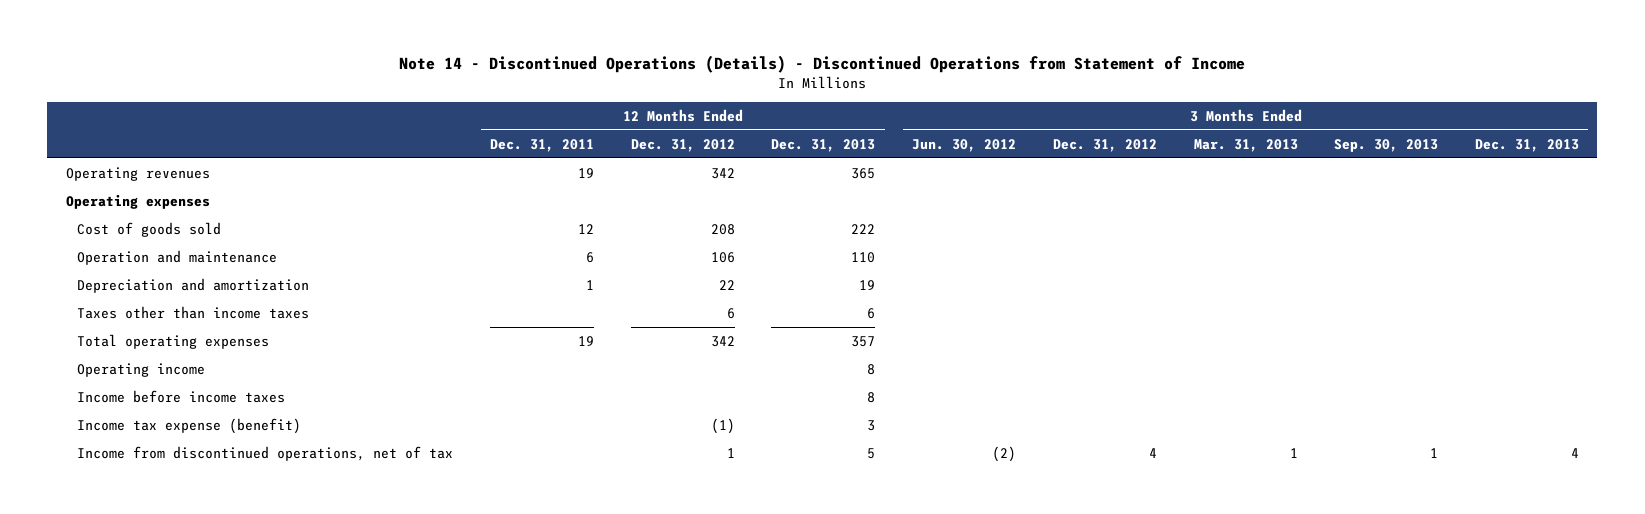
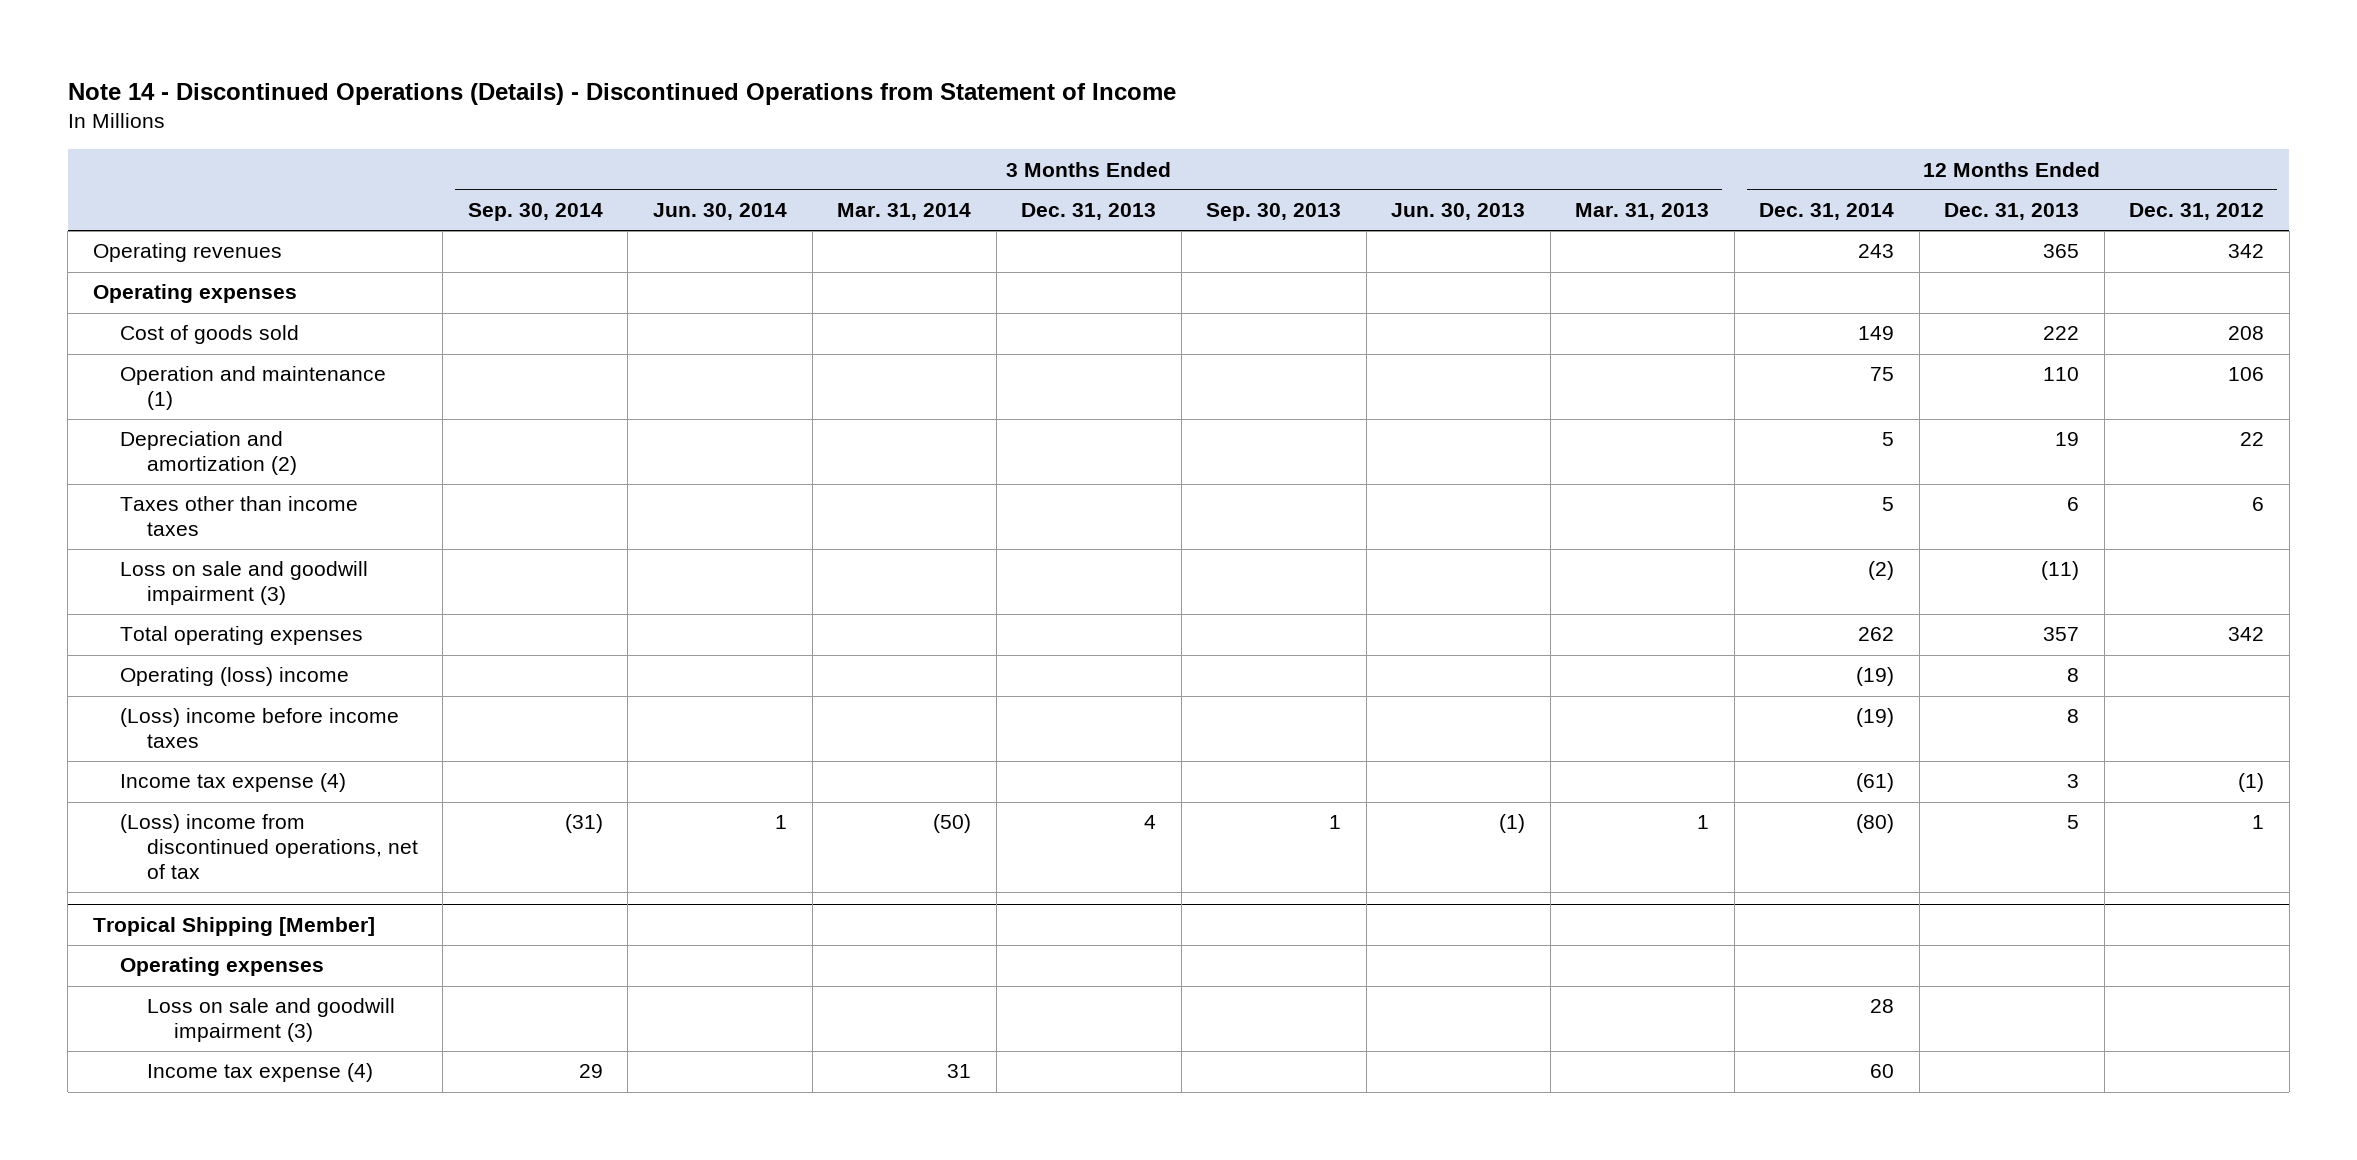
[490,138,595,152] Dec. 31, 2011 -> none
[912,138,1017,152] Jun. 30, 2012 -> none
[1052,138,1157,152] Dec. 31, 2012 -> none
none -> [467,203,603,222] Sep. 30, 2014
none -> [653,203,788,221] Jun. 30, 2014
none -> [837,203,972,221] Mar. 31, 2014
none -> [1391,203,1526,221] Jun. 30, 2013
none -> [1759,203,1895,221] Dec. 31, 2014
[77,249,278,265] Operation and maintenance -> [119,366,386,411] Operation and maintenance (1)
[77,277,310,293] Depreciation and amortization -> [119,431,297,476] Depreciation and amortization (2)
none -> [119,561,368,606] Loss on sale and goodwill impairment (3)
[77,362,206,377] Operating income -> [119,667,349,687] Operating (loss) income
[77,389,286,403] Income before income taxes -> [119,708,399,749] (Loss) income before income taxes
[77,417,302,434] Income tax expense (benefit) -> [119,773,346,793] Income tax expense (4)
[77,445,454,461] Income from discontinued operations, net of tax -> [119,814,418,879] (Loss) income from discontinued operations, net of tax
none -> [92,916,375,936] Tropical Shipping [Member]
none -> [119,957,324,977] Operating expenses
none -> [146,998,395,1043] Loss on sale and goodwill impairment (3)
none -> [146,1063,373,1083] Income tax expense (4)

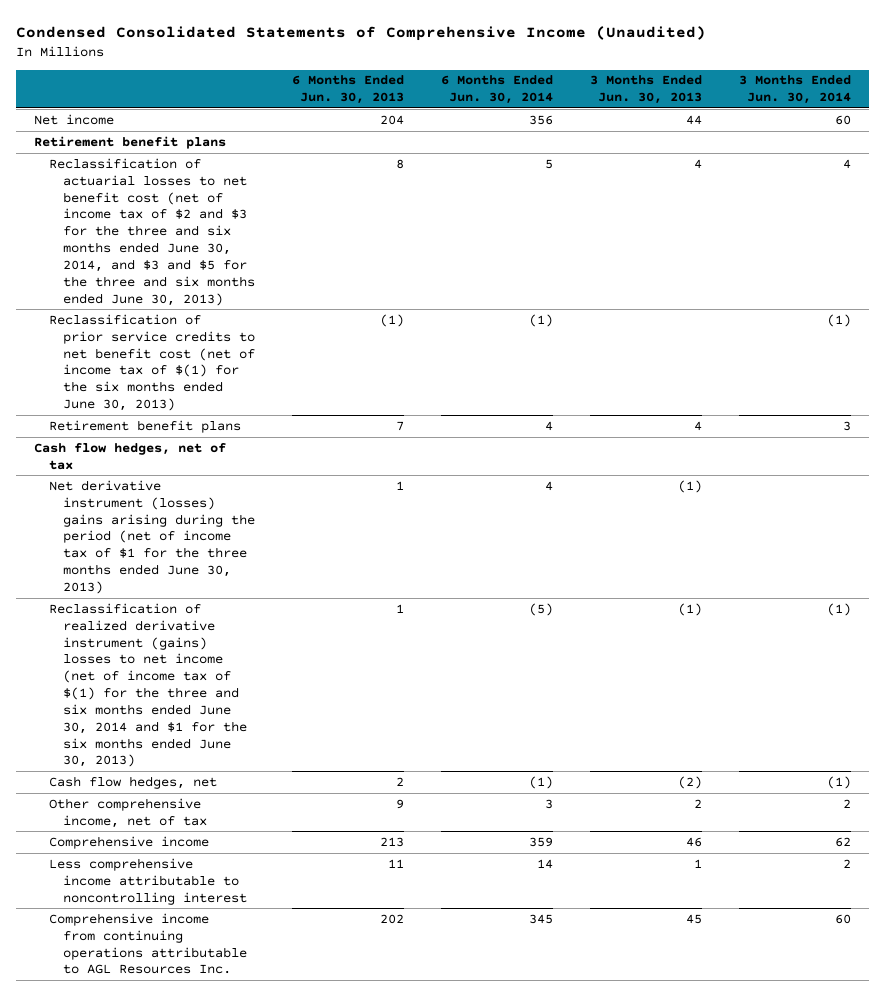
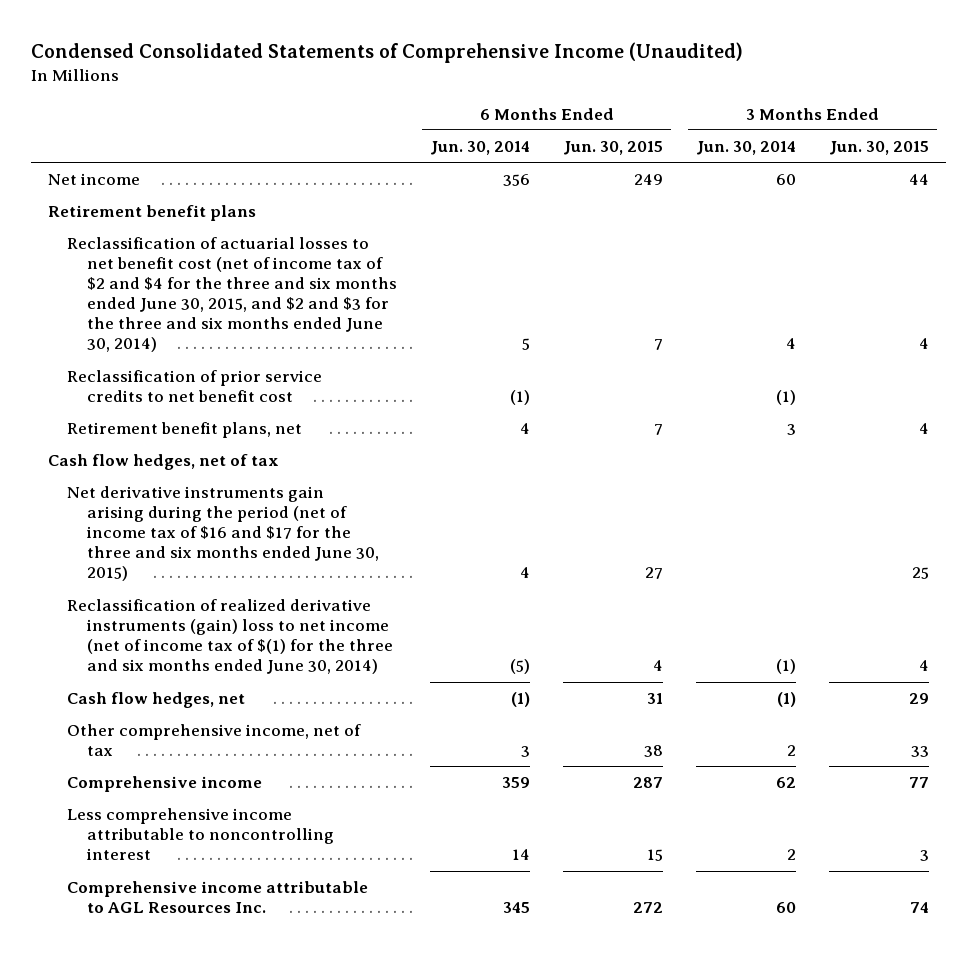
[291,75,404,105] 6 Months Ended Jun. 30, 2013 -> none
[589,75,702,105] 3 Months Ended Jun. 30, 2013 -> none
none -> [563,141,664,156] Jun. 30, 2015
none -> [829,141,930,156] Jun. 30, 2015
[48,157,256,306] Reclassification of actuarial losses to net benefit cost (net of income tax of $2 and $3 for the three and six months ended June 30, 2014, and $3 and $5 for the three and six months ended June 30, 2013) -> [67,237,397,353] Reclassification of actuarial losses to net benefit cost (net of income tax of $2 and $4 for the three and six months ended June 30, 2015, and $2 and $3 for the three and six months ended June 30, 2014)
[48,313,256,412] Reclassification of prior service credits to net benefit cost (net of income tax of $(1) for the six months ended June 30, 2013) -> [67,370,323,403] Reclassification of prior service credits to net benefit cost
[48,419,241,433] Retirement benefit plans -> [67,422,303,439] Retirement benefit plans, net
[48,479,256,594] Net derivative instrument (losses) gains arising during the period (net of income tax of $1 for the three months ended June 30, 2013) -> [67,486,379,582] Net derivative instruments gain arising during the period (net of income tax of $16 and $17 for the three and six months ended June 30, 2015)
[48,602,248,768] Reclassification of realized derivative instrument (gains) losses to net income (net of income tax of $(1) for the three and six months ended June 30, 2014 and $1 for the six months ended June 30, 2013) -> [67,599,393,675] Reclassification of realized derivative instruments (gain) loss to net income (net of income tax of $(1) for the three and six months ended June 30, 2014)
[48,912,248,975] Comprehensive income from continuing operations attributable to AGL Resources Inc. -> [67,881,369,914] Comprehensive income attributable to AGL Resources Inc.

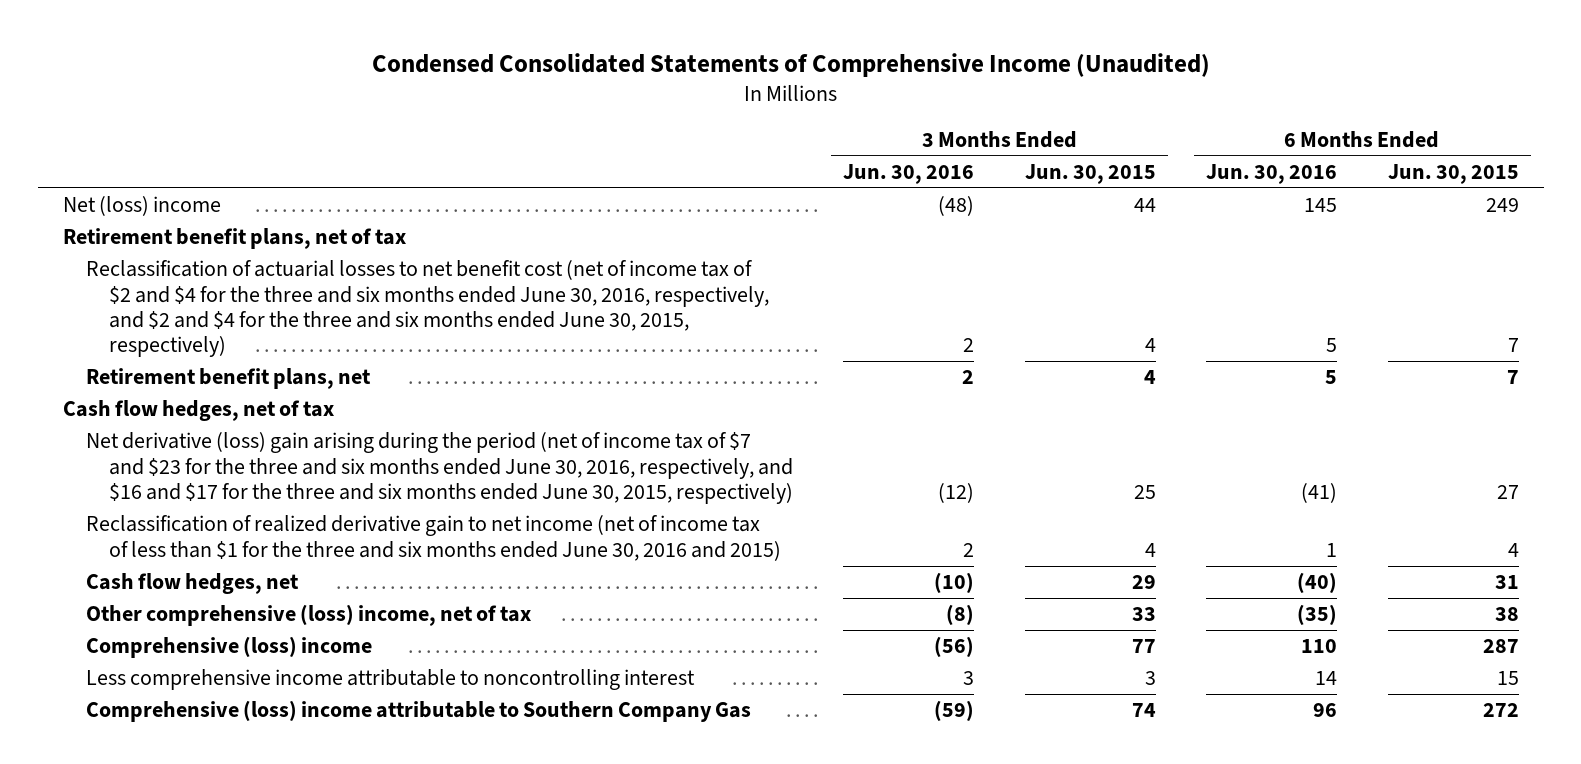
[429,141,530,156] Jun. 30, 2014 -> none
[696,141,797,156] Jun. 30, 2014 -> none
none -> [843,163,975,184] Jun. 30, 2016
none -> [1206,163,1338,184] Jun. 30, 2016
[67,370,323,403] Reclassification of prior service credits to net benefit cost -> none
[47,173,140,186] Net income -> [62,196,221,217] Net (loss) income
[47,205,256,222] Retirement benefit plans -> [62,228,406,250] Retirement benefit plans, net of tax
[67,237,397,353] Reclassification of actuarial losses to net benefit cost (net of income tax of $2 and $4 for the three and six months ended June 30, 2015, and $2 and $3 for the three and six months ended June 30, 2014) -> [85,260,769,357] Reclassification of actuarial losses to net benefit cost (net of income tax of $2 and $4 for the three and six months ended June 30, 2016, respectively, and $2 and $4 for the three and six months ended June 30, 2015, respectively)
[67,486,379,582] Net derivative instruments gain arising during the period (net of income tax of $16 and $17 for the three and six months ended June 30, 2015) -> [85,432,793,504] Net derivative (loss) gain arising during the period (net of income tax of $7 and $23 for the three and six months ended June 30, 2016, respectively, and $16 and $17 for the three and six months ended June 30, 2015, respectively)
[67,599,393,675] Reclassification of realized derivative instruments (gain) loss to net income (net of income tax of $(1) for the three and six months ended June 30, 2014) -> [85,515,781,561] Reclassification of realized derivative gain to net income (net of income tax of less than $1 for the three and six months ended June 30, 2016 and 2015)
[67,724,362,757] Other comprehensive income, net of tax -> [85,604,531,627] Other comprehensive (loss) income, net of tax
[67,776,263,793] Comprehensive income -> [85,636,372,659] Comprehensive (loss) income
[67,881,369,914] Comprehensive income attributable to AGL Resources Inc. -> [85,700,751,723] Comprehensive (loss) income attributable to Southern Company Gas

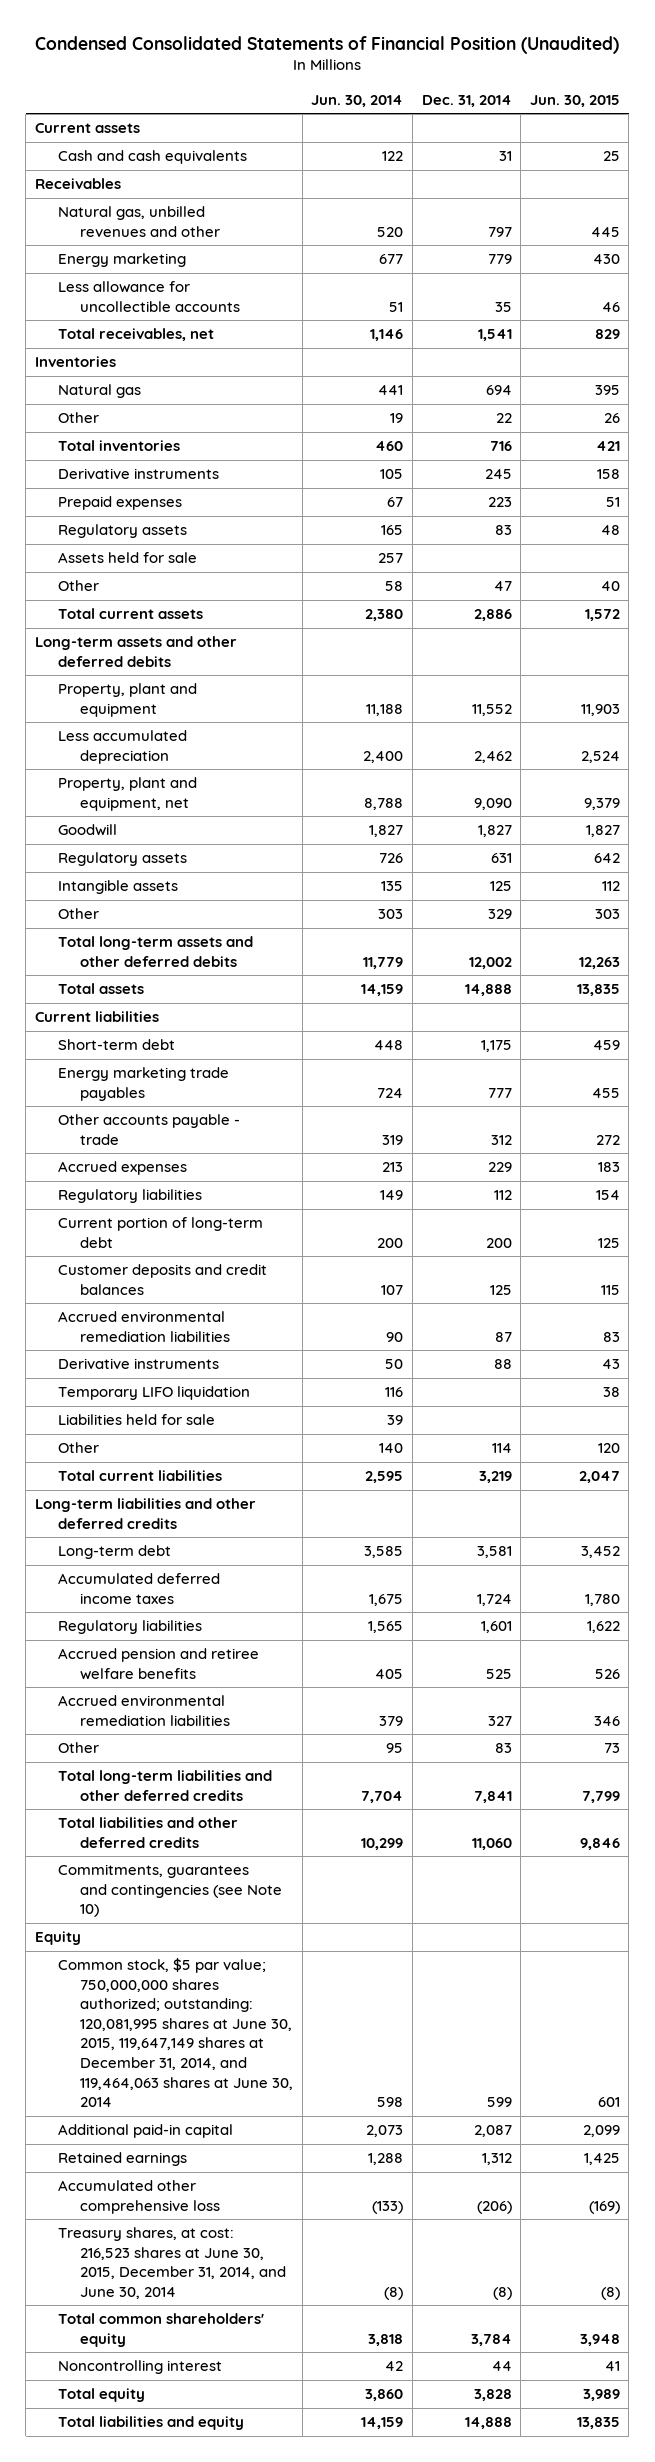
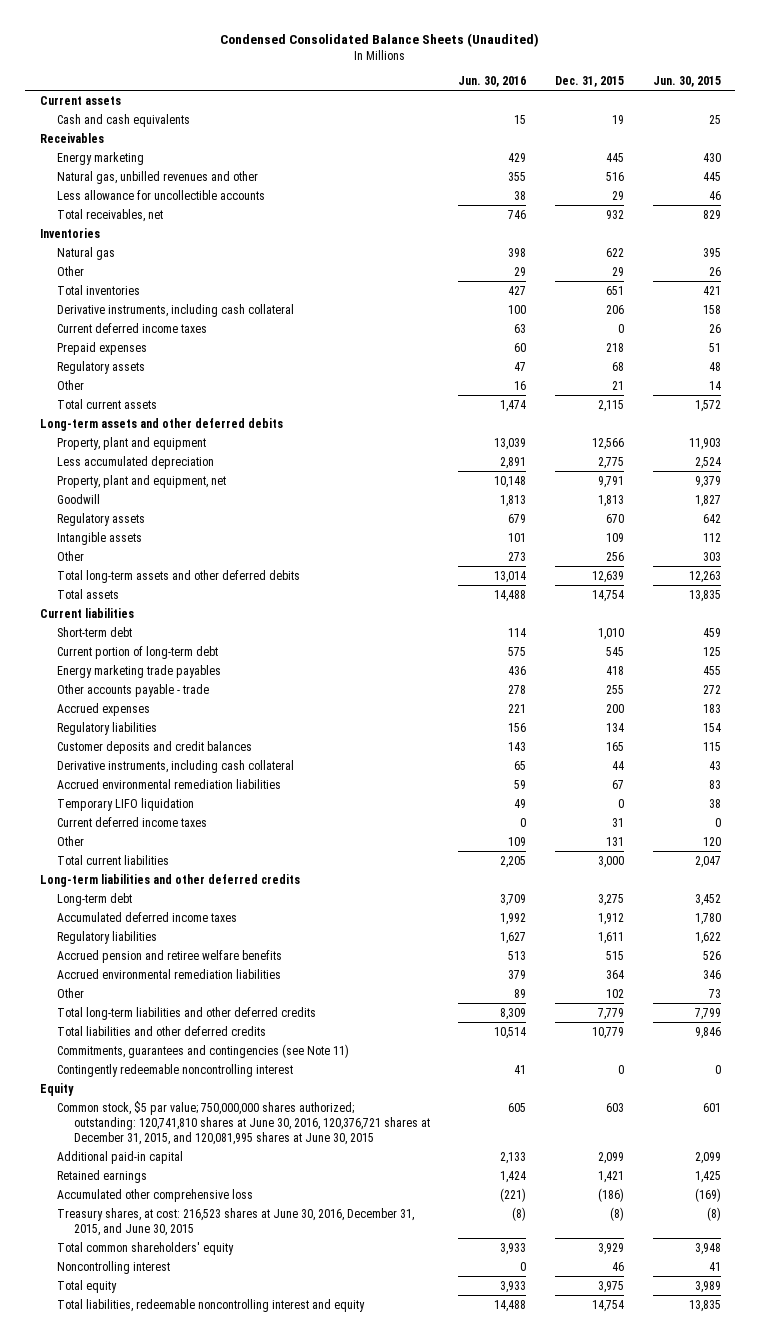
[35,35,620,54] Condensed Consolidated Statements of Financial Position (Unaudited) -> [220,32,540,47] Condensed Consolidated Balance Sheets (Unaudited)
[311,94,404,107] Jun. 30, 2014 -> none
[421,94,512,107] Dec. 31, 2014 -> none
none -> [458,75,527,87] Jun. 30, 2016
none -> [555,75,625,87] Dec. 31, 2015
[57,206,220,237] Natural gas, unbilled revenues and other -> [56,170,258,184] Natural gas, unbilled revenues and other
[57,468,219,480] Derivative instruments -> [56,303,294,317] Derivative instruments, including cash collateral
none -> [56,322,207,333] Current deferred income taxes
[57,552,197,564] Assets held for sale -> none
[600,581,620,592] 40 -> [708,380,721,390] 14
[57,1217,263,1248] Current portion of long-term debt -> [56,645,218,659] Current portion of long-term debt
none -> [56,759,294,773] Derivative instruments, including cash collateral
[57,1358,219,1370] Derivative instruments -> none
[57,1414,215,1426] Liabilities held for sale -> none
none -> [56,816,207,827] Current deferred income taxes
[57,1864,282,1918] Commitments, guarantees and contingencies (see Note 10) -> [56,1043,349,1058] Commitments, guarantees and contingencies (see Note 11)
none -> [56,1063,293,1077] Contingently redeemable noncontrolling interest
[57,1958,293,2108] Common stock, $5 par value; 750,000,000 shares authorized; outstanding: 120,081,995 shares at June 30, 2015, 119,647,149 shares at December 31, 2014, and 119,464,063 shares at June 30, 2014 -> [56,1100,430,1145] Common stock, $5 par value; 750,000,000 shares authorized; outstanding: 120,741,810 shares at June 30, 2016, 120,376,721 shares at December 31, 2015, and 120,081,995 shares at June 30, 2015
[57,2227,286,2299] Treasury shares, at cost: 216,523 shares at June 30, 2015, December 31, 2014, and June 30, 2014 -> [56,1207,414,1236] Treasury shares, at cost: 216,523 shares at June 30, 2016, December 31, 2015, and June 30, 2015
[57,2416,244,2431] Total liabilities and equity -> [56,1298,365,1312] Total liabilities, redeemable noncontrolling interest and equity

